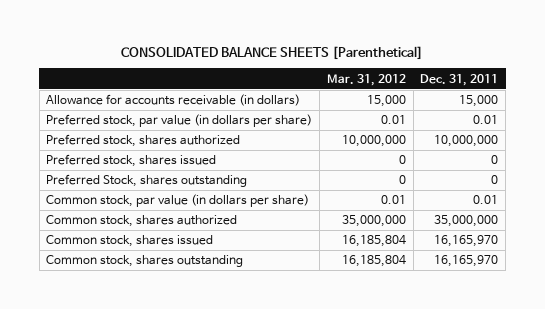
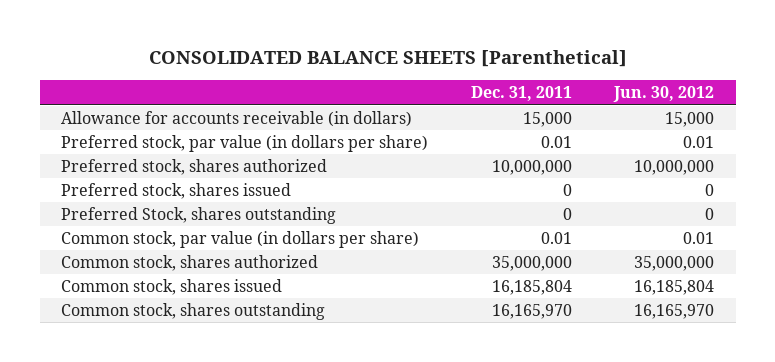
[326,73,406,86] Mar. 31, 2012 -> none
none -> [613,86,715,103] Jun. 30, 2012
[434,235,499,248] 16,165,970 -> [491,279,572,295] 16,185,804

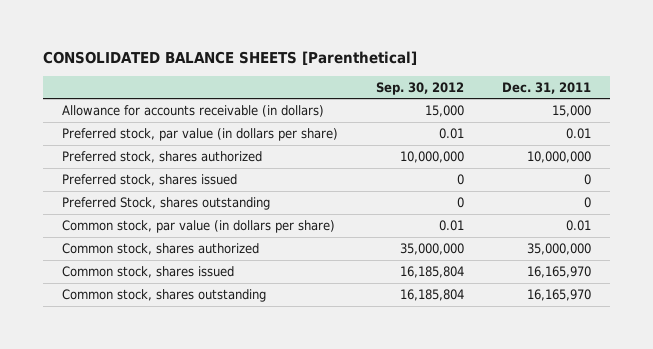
[613,86,715,103] Jun. 30, 2012 -> none
none -> [376,81,465,95] Sep. 30, 2012
[491,279,572,295] 16,185,804 -> [527,265,592,278] 16,165,970

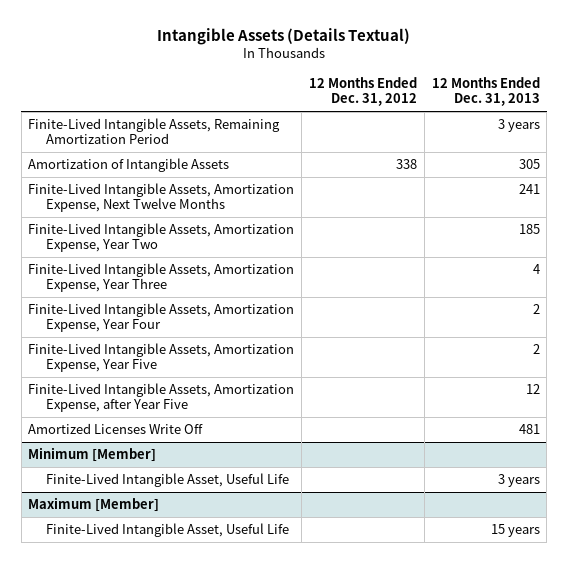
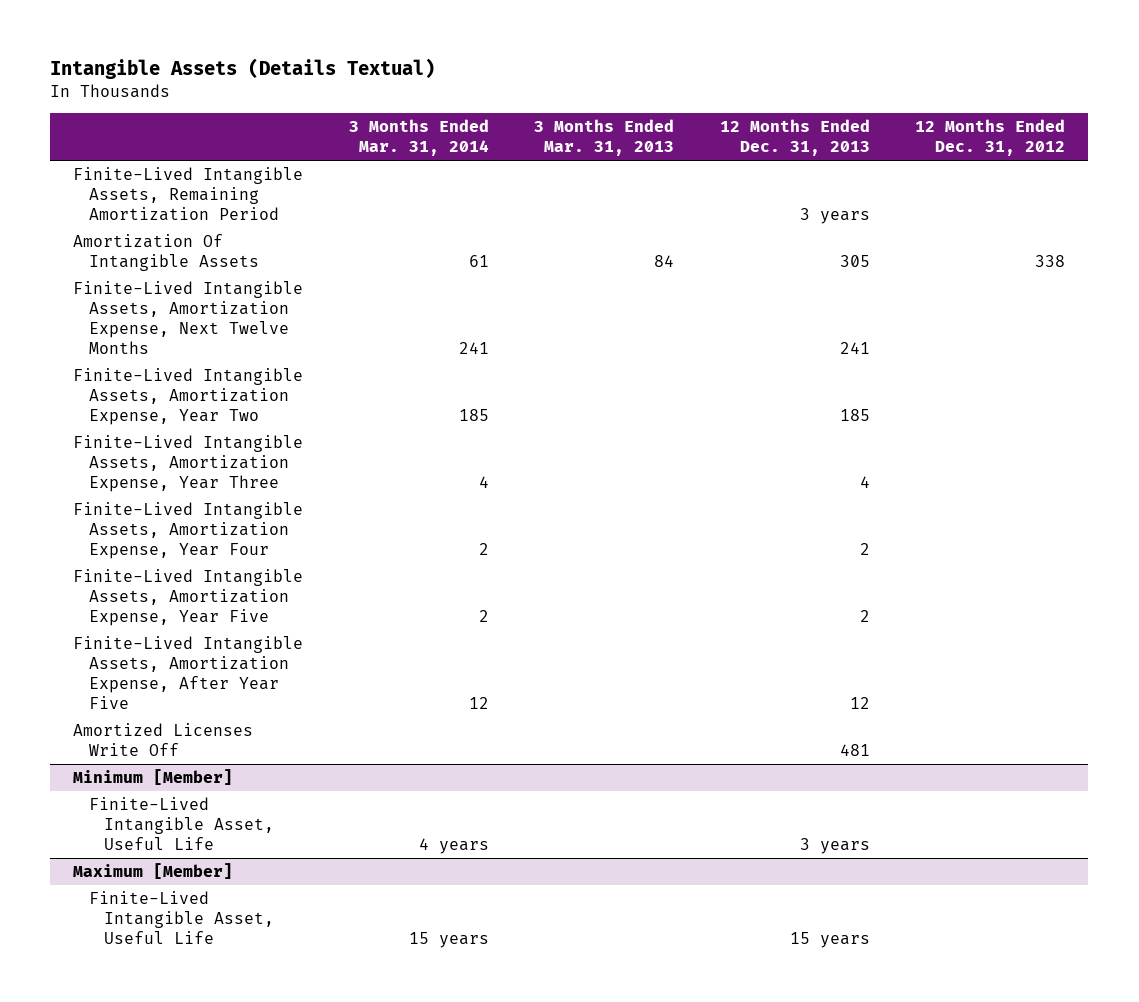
none -> [348,119,489,157] 3 Months Ended Mar. 31, 2014
none -> [534,119,675,157] 3 Months Ended Mar. 31, 2013
[28,158,230,173] Amortization of Intangible Assets -> [73,234,259,271] Amortization Of Intangible Assets
[28,383,295,413] Finite-Lived Intangible Assets, Amortization Expense, after Year Five -> [73,636,304,709] Finite-Lived Intangible Assets, Amortization Expense, After Year Five

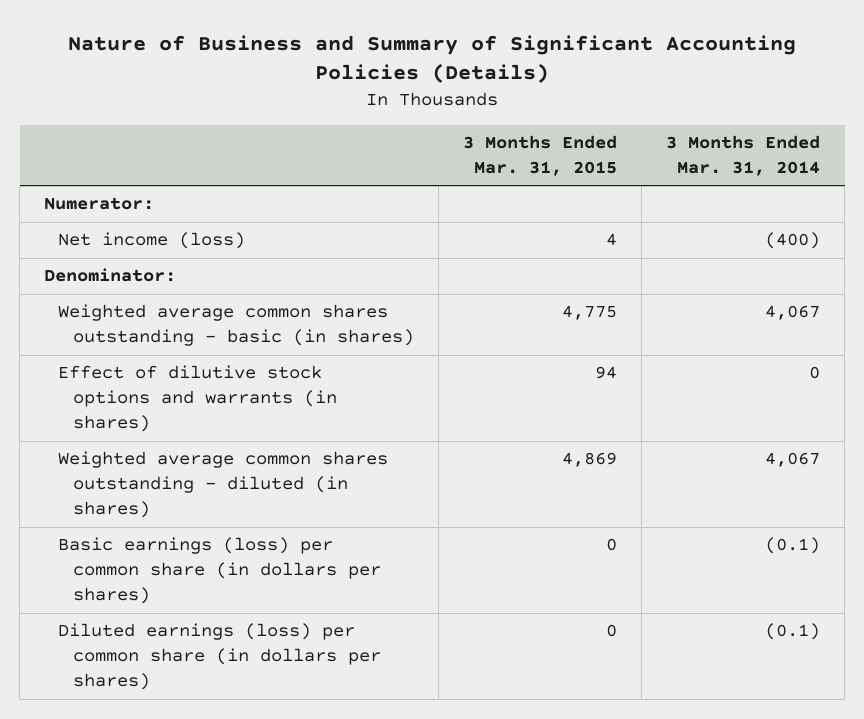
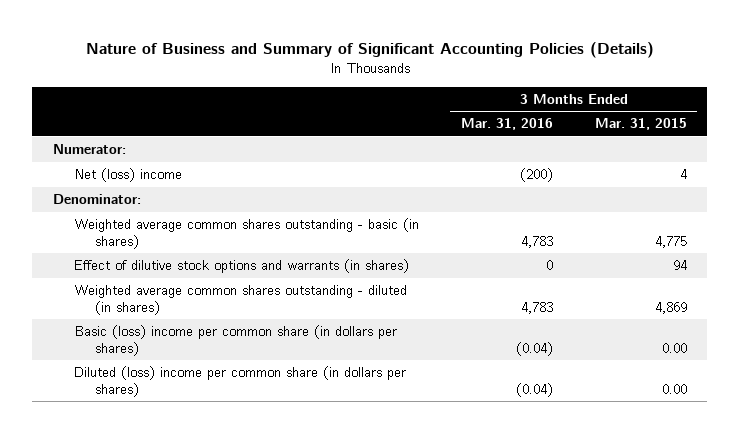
[665,135,820,177] 3 Months Ended Mar. 31, 2014 -> none
none -> [460,118,553,131] Mar. 31, 2016
[58,232,246,250] Net income (loss) -> [73,168,182,183] Net (loss) income
[58,537,381,605] Basic earnings (loss) per common share (in dollars per shares) -> [73,325,397,356] Basic (loss) income per common share (in dollars per shares)
[605,538,617,552] 0 -> [661,342,687,353] 0.00
[58,623,381,691] Diluted earnings (loss) per common share (in dollars per shares) -> [73,366,406,397] Diluted (loss) income per common share (in dollars per shares)
[605,624,617,638] 0 -> [661,383,687,394] 0.00

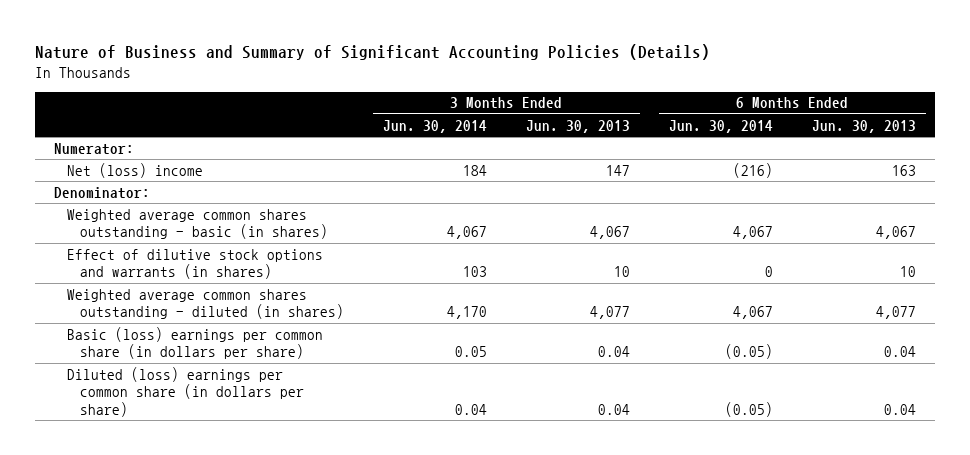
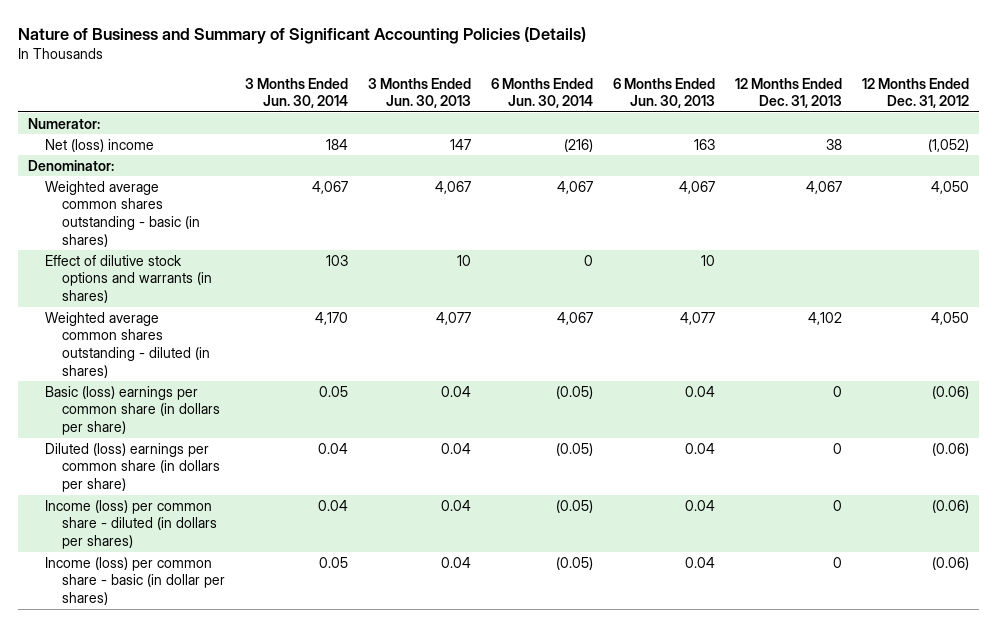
none -> [734,77,842,109] 12 Months Ended Dec. 31, 2013
none -> [861,77,969,109] 12 Months Ended Dec. 31, 2012
none -> [44,499,217,550] Income (loss) per common share - diluted (in dollars per shares)
none -> [44,556,225,606] Income (loss) per common share - basic (in dollar per shares)

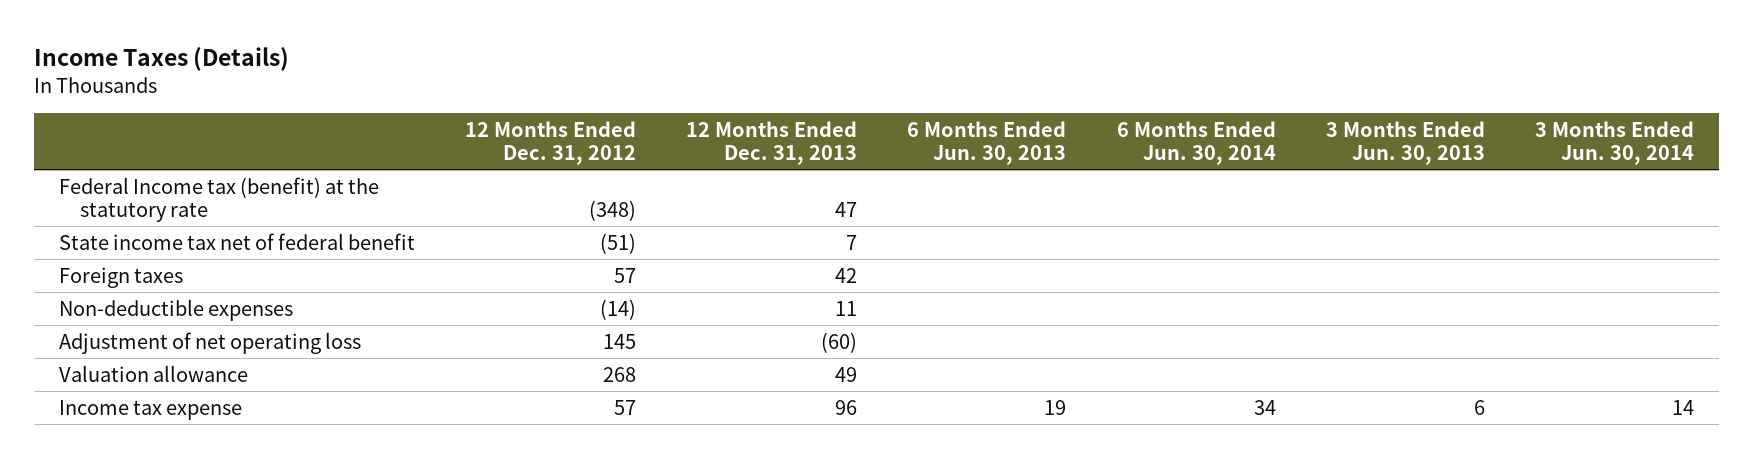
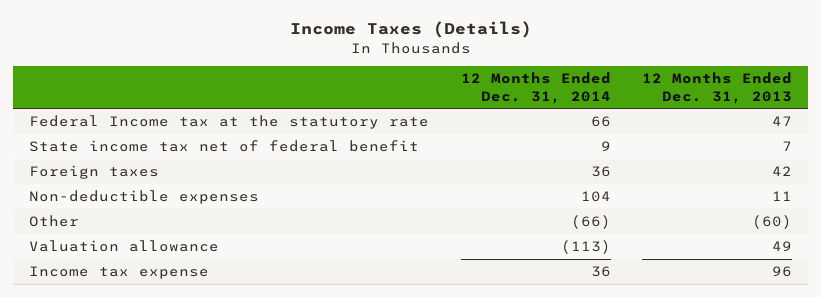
[465,120,637,166] 12 Months Ended Dec. 31, 2012 -> none
[907,120,1067,166] 6 Months Ended Jun. 30, 2013 -> none
[1116,120,1276,166] 6 Months Ended Jun. 30, 2014 -> none
[1325,120,1485,166] 3 Months Ended Jun. 30, 2013 -> none
[1534,120,1694,166] 3 Months Ended Jun. 30, 2014 -> none
none -> [460,72,611,104] 12 Months Ended Dec. 31, 2014
[59,176,380,223] Federal Income tax (benefit) at the statutory rate -> [29,115,430,130] Federal Income tax at the statutory rate
[59,331,362,354] Adjustment of net operating loss -> none
none -> [29,215,80,228] Other

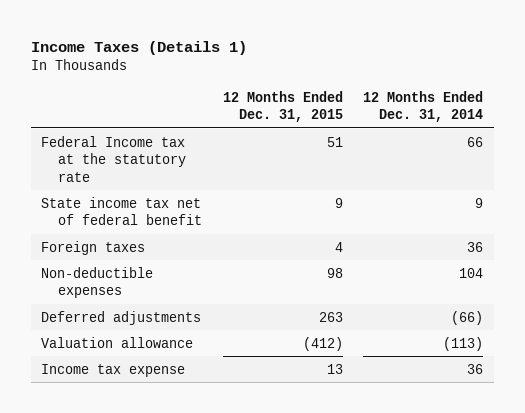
[289,21,532,39] Income Taxes (Details) -> [31,41,248,56] Income Taxes (Details 1)
[642,72,793,104] 12 Months Ended Dec. 31, 2013 -> none
none -> [222,90,343,122] 12 Months Ended Dec. 31, 2015
[29,215,80,228] Other -> [41,310,202,325] Deferred adjustments

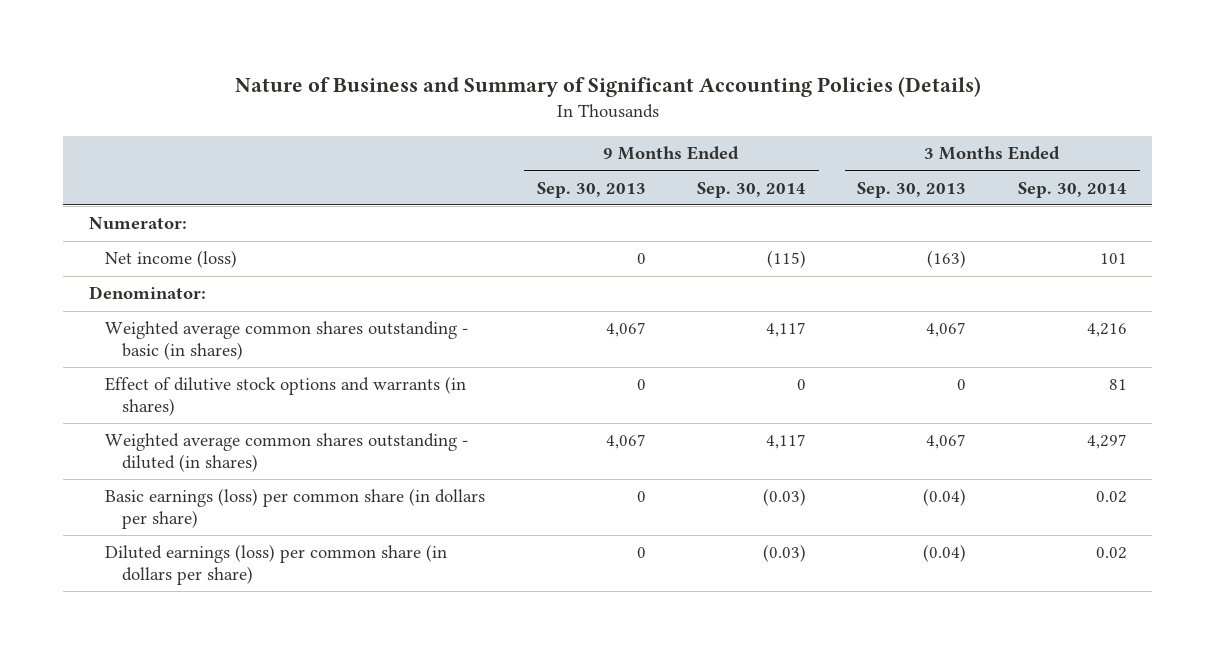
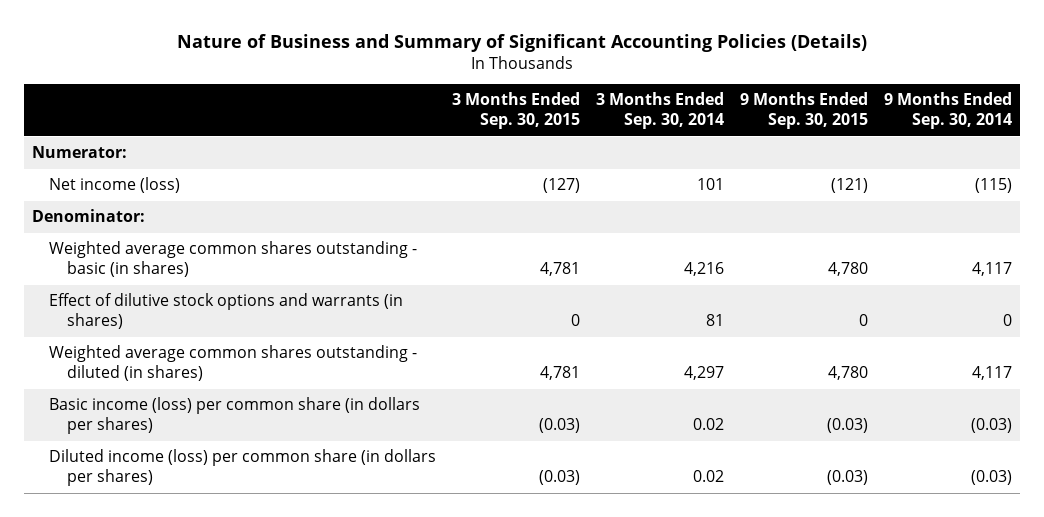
[536,181,646,198] Sep. 30, 2013 -> none
[857,181,967,198] Sep. 30, 2013 -> none
none -> [452,92,581,130] 3 Months Ended Sep. 30, 2015
none -> [740,92,869,130] 9 Months Ended Sep. 30, 2015
[105,488,486,529] Basic earnings (loss) per common share (in dollars per share) -> [49,397,421,435] Basic income (loss) per common share (in dollars per shares)
[105,544,448,585] Diluted earnings (loss) per common share (in dollars per share) -> [49,449,437,487] Diluted income (loss) per common share (in dollars per shares)

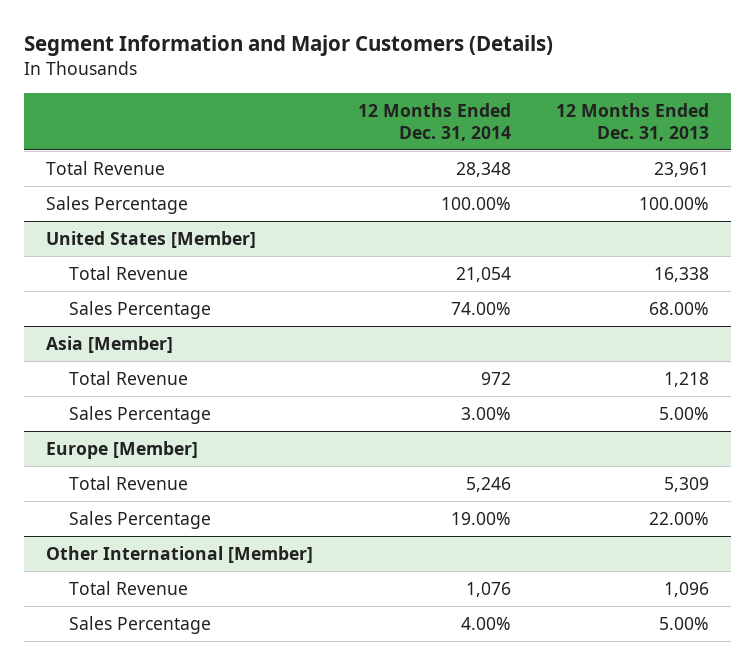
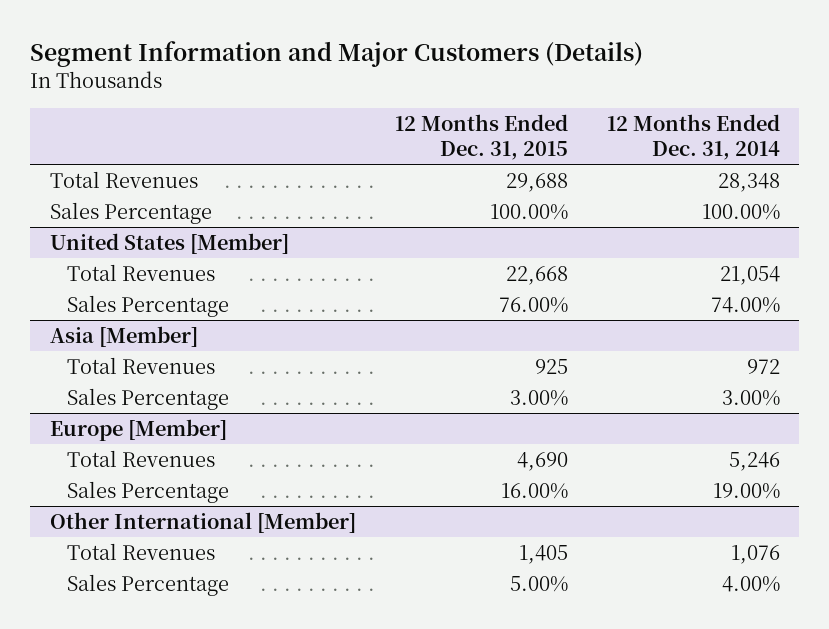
[555,102,709,141] 12 Months Ended Dec. 31, 2013 -> none
none -> [394,113,568,160] 12 Months Ended Dec. 31, 2015
[46,160,166,175] Total Revenue -> [49,170,198,188] Total Revenues
[69,265,189,280] Total Revenue -> [67,263,216,281] Total Revenues
[69,370,189,385] Total Revenue -> [67,356,216,374] Total Revenues
[69,475,189,490] Total Revenue -> [67,449,216,467] Total Revenues
[69,580,189,595] Total Revenue -> [67,542,216,560] Total Revenues

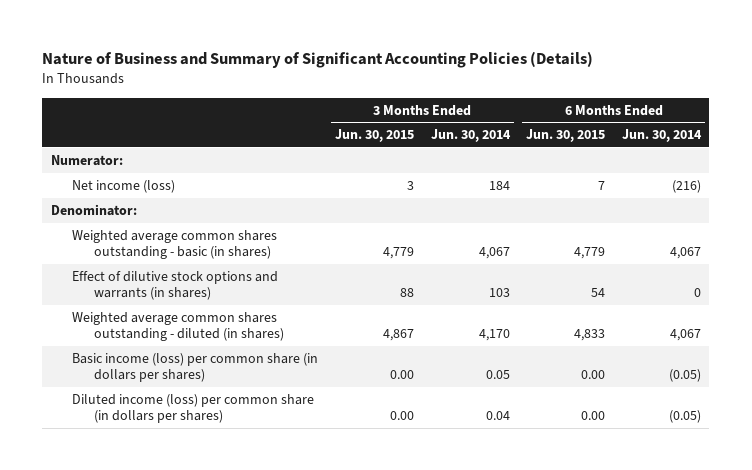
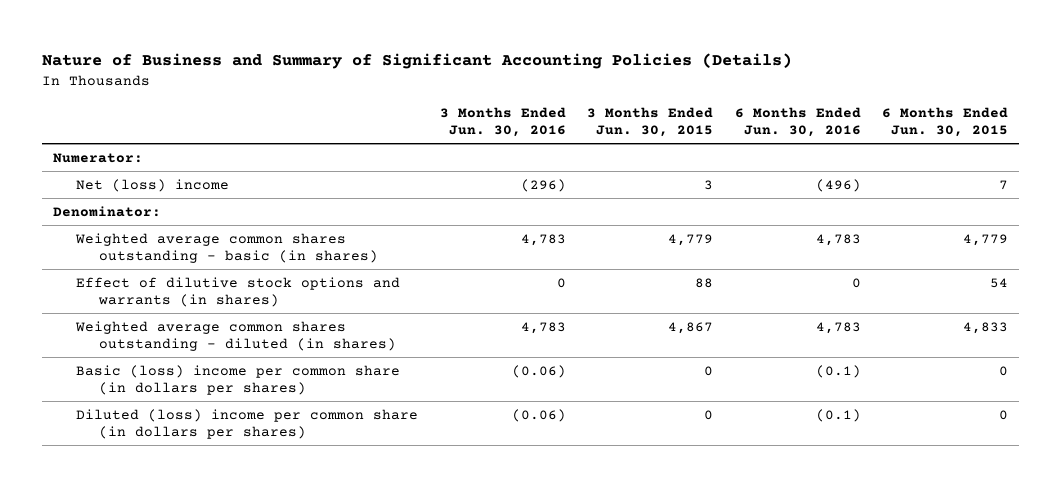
[430,129,511,143] Jun. 30, 2014 -> none
[622,129,703,143] Jun. 30, 2014 -> none
none -> [439,107,566,138] 3 Months Ended Jun. 30, 2016
none -> [734,107,861,138] 6 Months Ended Jun. 30, 2016
[72,179,176,193] Net income (loss) -> [76,178,230,192] Net (loss) income
[72,352,319,383] Basic income (loss) per common share (in dollars per shares) -> [76,364,401,395] Basic (loss) income per common share (in dollars per shares)
[389,370,414,380] 0.00 -> [704,365,714,376] 0
[581,370,606,380] 0.00 -> [999,365,1009,376] 0
[72,393,315,424] Diluted income (loss) per common share (in dollars per shares) -> [76,408,419,439] Diluted (loss) income per common share (in dollars per shares)
[389,411,414,421] 0.00 -> [704,409,714,420] 0
[581,411,606,421] 0.00 -> [999,409,1009,420] 0

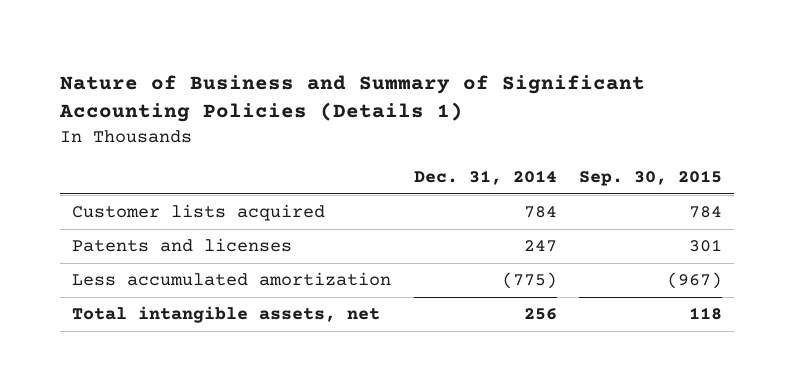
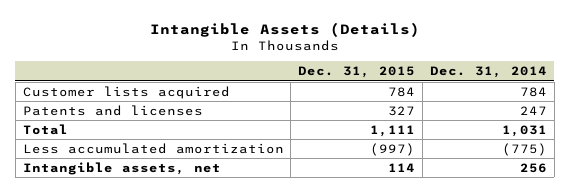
[59,74,646,123] Nature of Business and Summary of Significant Accounting Policies (Details 1) -> [149,21,420,37] Intangible Assets (Details)
[579,170,723,187] Sep. 30, 2015 -> none
none -> [298,66,416,79] Dec. 31, 2015
none -> [22,123,68,135] Total
[71,306,380,324] Total intangible assets, net -> [22,161,221,175] Intangible assets, net

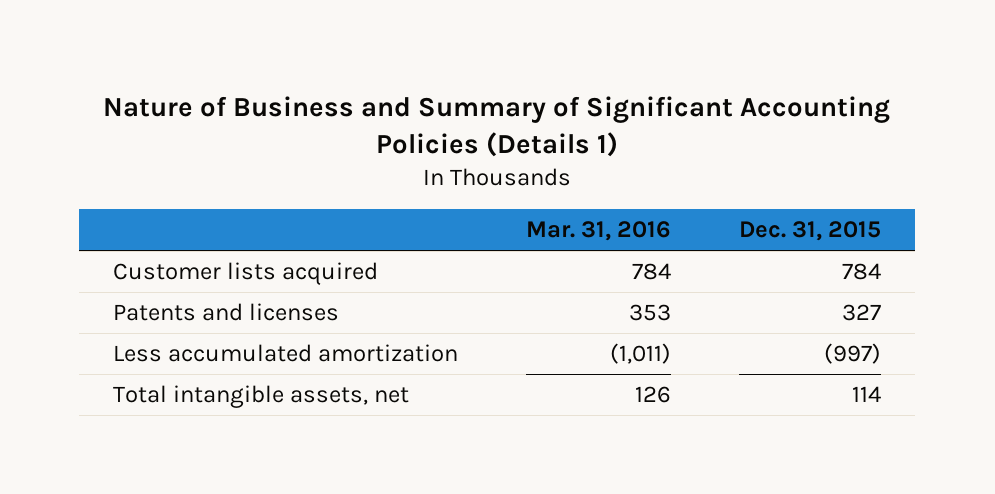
[149,21,420,37] Intangible Assets (Details) -> [103,96,891,158] Nature of Business and Summary of Significant Accounting Policies (Details 1)
[430,66,548,79] Dec. 31, 2014 -> none
none -> [526,221,672,242] Mar. 31, 2016
[22,123,68,135] Total -> none
[22,161,221,175] Intangible assets, net -> [113,385,410,409] Total intangible assets, net

